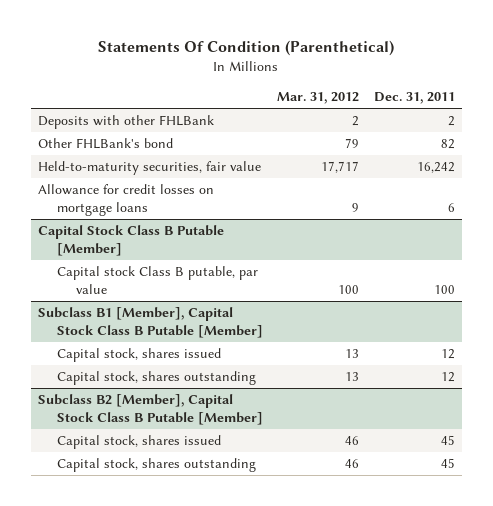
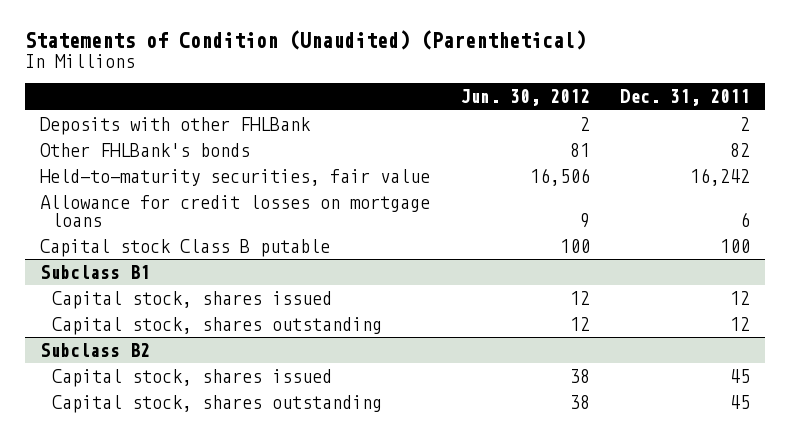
[98,40,395,57] Statements Of Condition (Parenthetical) -> [24,30,586,51] Statements of Condition (Unaudited) (Parenthetical)
[277,92,360,105] Mar. 31, 2012 -> none
none -> [459,89,590,107] Jun. 30, 2012
[37,138,173,150] Other FHLBank's bond -> [39,143,250,158] Other FHLBank's bonds
[37,225,224,257] Capital Stock Class B Putable [Member] -> none
[37,307,263,339] Subclass B1 [Member], Capital Stock Class B Putable [Member] -> none
[56,266,258,295] Capital stock Class B putable, par value -> [39,239,330,258] Capital stock Class B putable
none -> [39,265,150,280] Subclass B1
[37,394,263,426] Subclass B2 [Member], Capital Stock Class B Putable [Member] -> none
none -> [39,343,150,358] Subclass B2

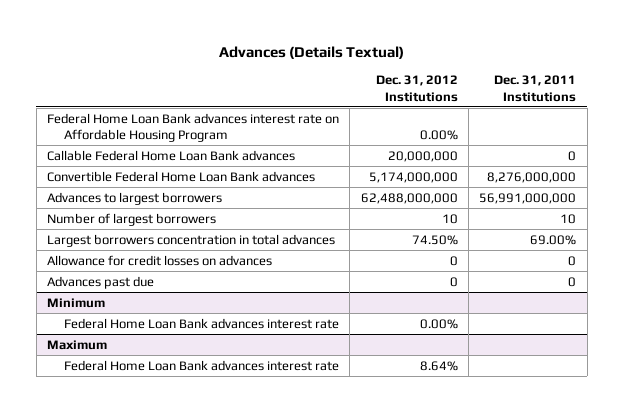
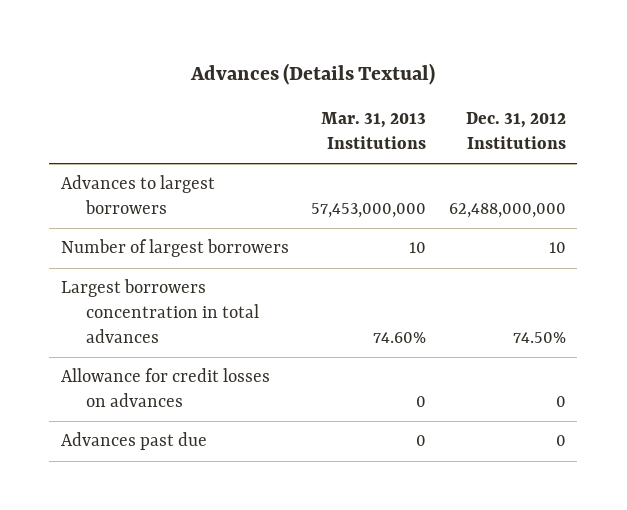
[494,75,577,102] Dec. 31, 2011 Institutions -> none
none -> [321,112,427,150] Mar. 31, 2013 Institutions
[47,112,340,143] Federal Home Loan Bank advances interest rate on Affordable Housing Program -> none
[47,149,296,161] Callable Federal Home Loan Bank advances -> none
[47,170,316,182] Convertible Federal Home Loan Bank advances -> none
[47,297,106,308] Minimum -> none
[63,317,339,329] Federal Home Loan Bank advances interest rate -> none
[47,339,108,350] Maximum -> none
[63,359,339,371] Federal Home Loan Bank advances interest rate -> none

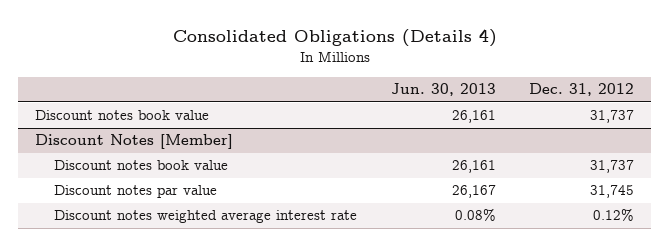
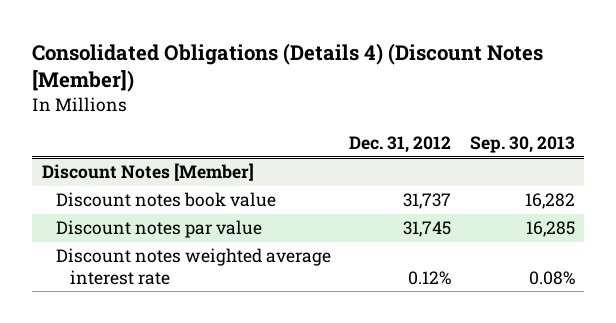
[172,28,497,47] Consolidated Obligations (Details 4) -> [32,42,544,93] Consolidated Obligations (Details 4) (Discount Notes [Member])
[390,83,496,97] Jun. 30, 2013 -> none
none -> [469,136,575,154] Sep. 30, 2013
[35,110,210,121] Discount notes book value -> none

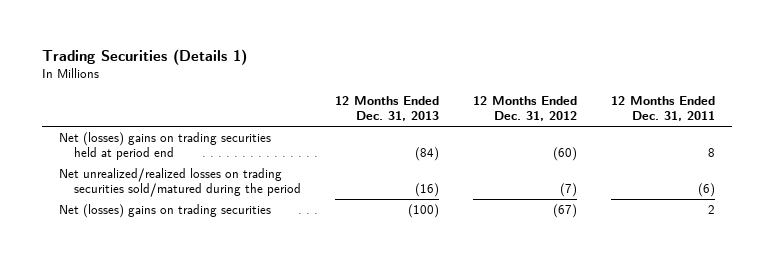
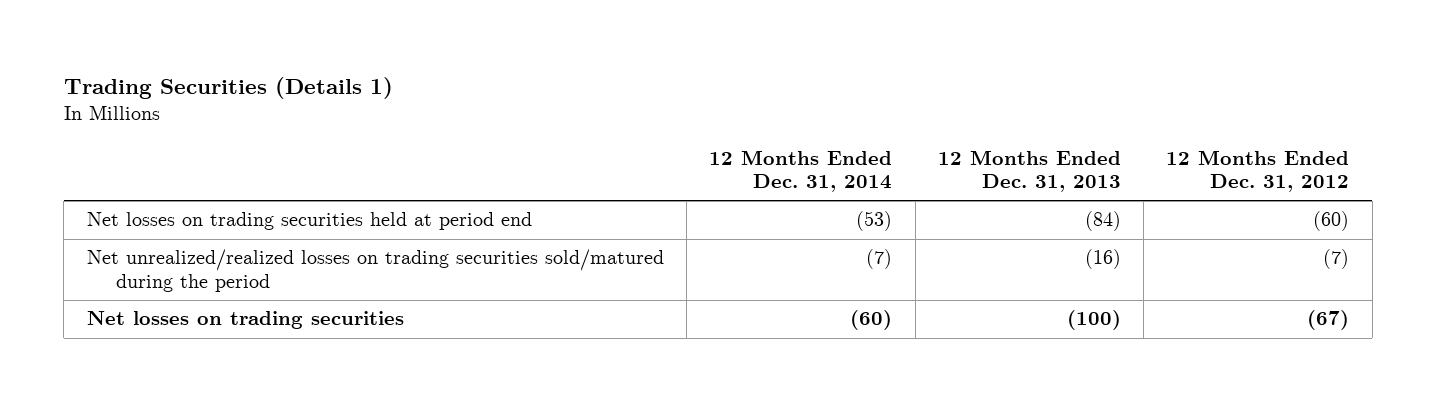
[610,96,715,121] 12 Months Ended Dec. 31, 2011 -> none
none -> [709,149,893,193] 12 Months Ended Dec. 31, 2014
[58,131,271,160] Net (losses) gains on trading securities held at period end -> [86,212,532,231] Net losses on trading securities held at period end
[58,203,271,218] Net (losses) gains on trading securities -> [86,311,404,330] Net losses on trading securities

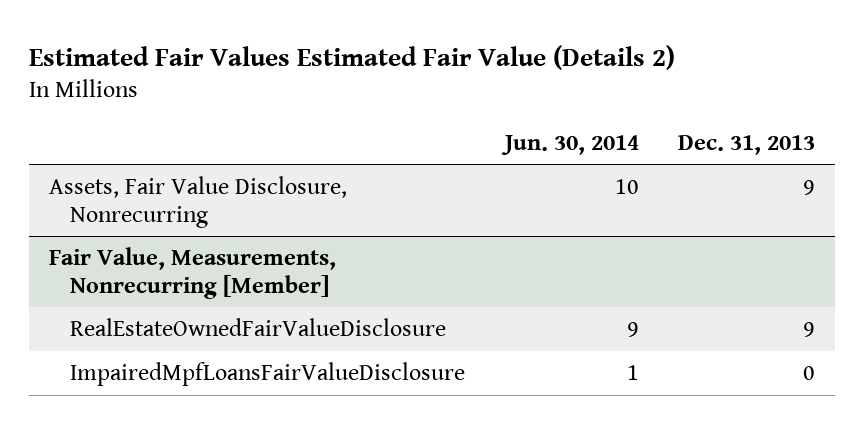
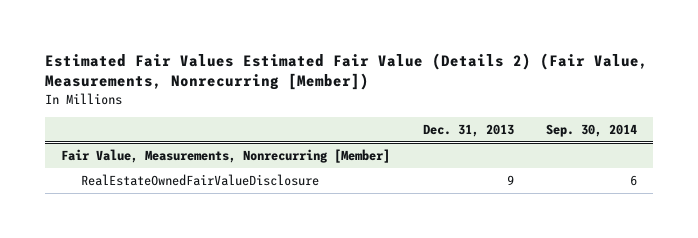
[29,44,676,70] Estimated Fair Values Estimated Fair Value (Details 2) -> [45,52,649,91] Estimated Fair Values Estimated Fair Value (Details 2) (Fair Value, Measurements, Nonrecurring [Member])
[500,134,639,155] Jun. 30, 2014 -> none
none -> [546,123,638,137] Sep. 30, 2014
[49,176,348,228] Assets, Fair Value Disclosure, Nonrecurring -> none
[70,362,466,387] ImpairedMpfLoansFairValueDisclosure -> none

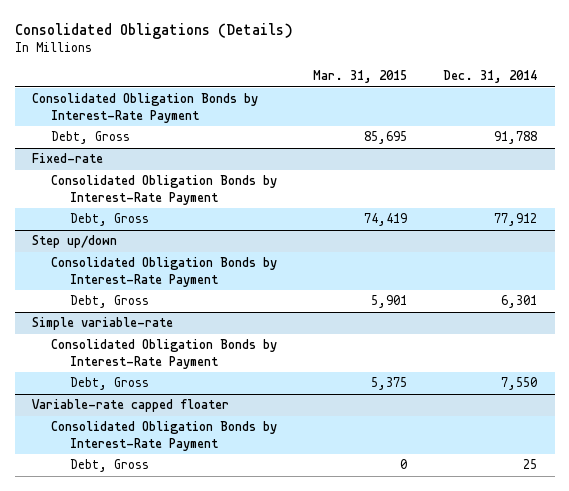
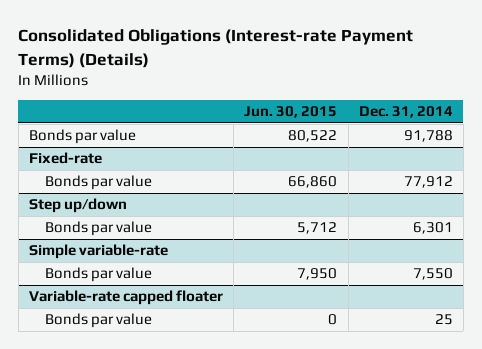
[14,22,293,39] Consolidated Obligations (Details) -> [18,29,414,68] Consolidated Obligations (Interest-rate Payment Terms) (Details)
[313,70,408,84] Mar. 31, 2015 -> none
none -> [244,105,338,118] Jun. 30, 2015
[32,93,259,123] Consolidated Obligation Bonds by Interest-Rate Payment -> none
[51,131,131,145] Debt, Gross -> [28,129,136,145] Bonds par value
[51,175,278,205] Consolidated Obligation Bonds by Interest-Rate Payment -> none
[70,213,150,227] Debt, Gross -> [44,175,152,191] Bonds par value
[51,257,278,287] Consolidated Obligation Bonds by Interest-Rate Payment -> none
[70,295,150,309] Debt, Gross -> [44,221,152,237] Bonds par value
[51,339,278,369] Consolidated Obligation Bonds by Interest-Rate Payment -> none
[70,377,150,391] Debt, Gross -> [44,267,152,283] Bonds par value
[51,421,278,451] Consolidated Obligation Bonds by Interest-Rate Payment -> none
[70,459,150,473] Debt, Gross -> none
none -> [44,313,152,329] Bonds par value

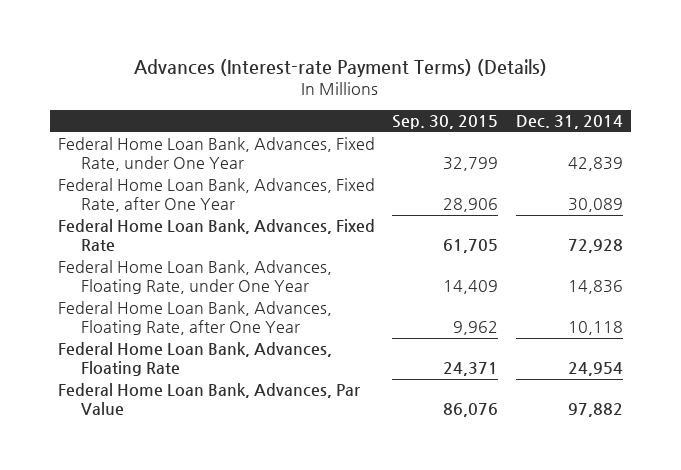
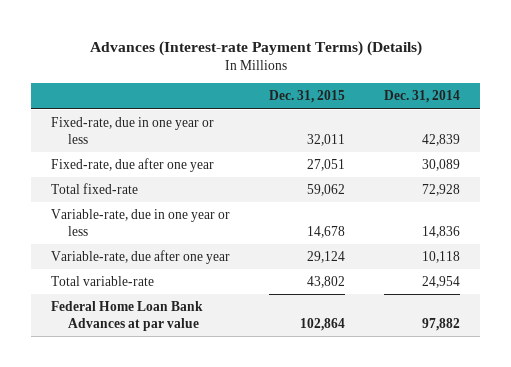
[392,115,499,130] Sep. 30, 2015 -> none
none -> [269,90,346,104] Dec. 31, 2015
[58,137,376,171] Federal Home Loan Bank, Advances, Fixed Rate, under One Year -> [50,117,214,144] Fixed-rate, due in one year or less
[58,178,376,212] Federal Home Loan Bank, Advances, Fixed Rate, after One Year -> [50,158,214,173] Fixed-rate, due after one year
[58,219,376,251] Federal Home Loan Bank, Advances, Fixed Rate -> [50,183,138,195] Total fixed-rate
[58,260,333,294] Federal Home Loan Bank, Advances, Floating Rate, under One Year -> [50,209,230,236] Variable-rate, due in one year or less
[58,301,333,335] Federal Home Loan Bank, Advances, Floating Rate, after One Year -> [50,250,230,265] Variable-rate, due after one year
[58,342,333,376] Federal Home Loan Bank, Advances, Floating Rate -> [50,276,154,287] Total variable-rate
[58,383,361,415] Federal Home Loan Bank, Advances, Par Value -> [50,301,203,331] Federal Home Loan Bank Advances at par value

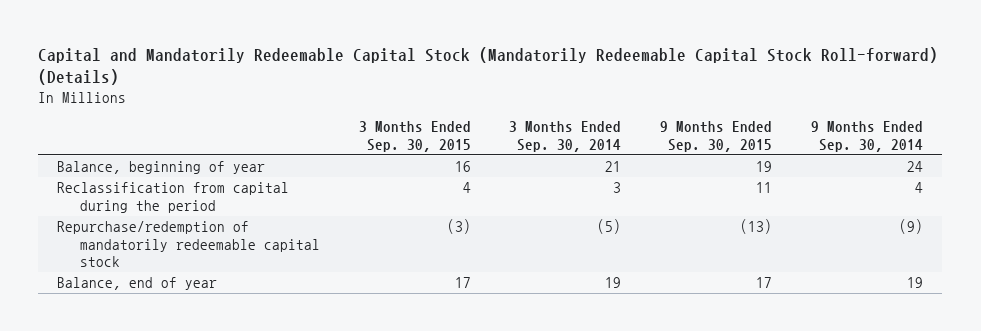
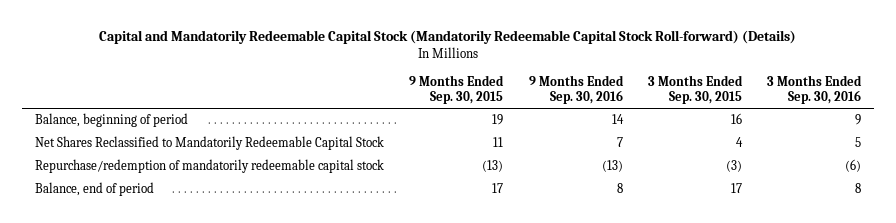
[509,121,622,152] 3 Months Ended Sep. 30, 2014 -> none
[811,121,924,152] 9 Months Ended Sep. 30, 2014 -> none
none -> [528,74,624,105] 9 Months Ended Sep. 30, 2016
none -> [767,74,863,105] 3 Months Ended Sep. 30, 2016
[57,161,266,175] Balance, beginning of year -> [34,113,188,128] Balance, beginning of period
[57,182,290,213] Reclassification from capital during the period -> [34,136,384,151] Net Shares Reclassified to Mandatorily Redeemable Capital Stock
[57,277,218,291] Balance, end of year -> [34,182,154,197] Balance, end of period

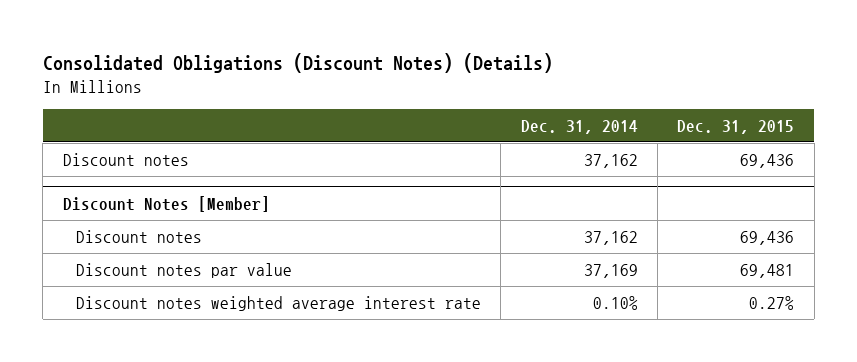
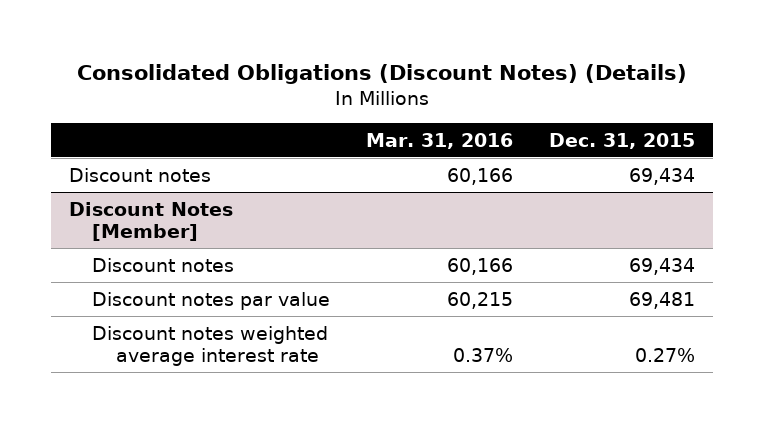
[520,119,638,134] Dec. 31, 2014 -> none
none -> [366,132,514,149] Mar. 31, 2016
[740,154,795,169] 69,436 -> [628,167,695,185] 69,434
[740,231,795,246] 69,436 -> [628,257,695,275] 69,434

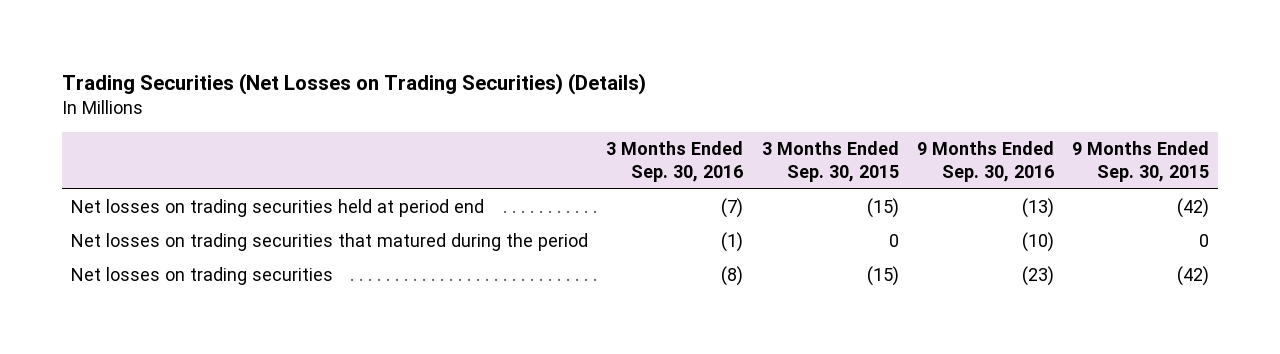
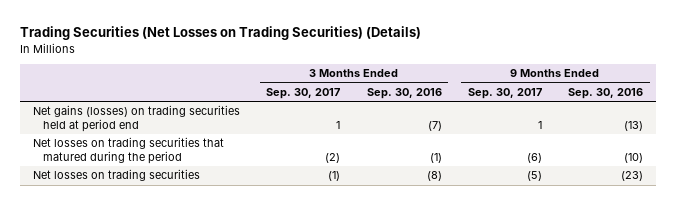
[761,141,899,182] 3 Months Ended Sep. 30, 2015 -> none
[1072,141,1210,182] 9 Months Ended Sep. 30, 2015 -> none
none -> [266,87,341,99] Sep. 30, 2017
none -> [467,87,542,99] Sep. 30, 2017
[71,199,485,218] Net losses on trading securities held at period end -> [33,105,241,132] Net gains (losses) on trading securities held at period end

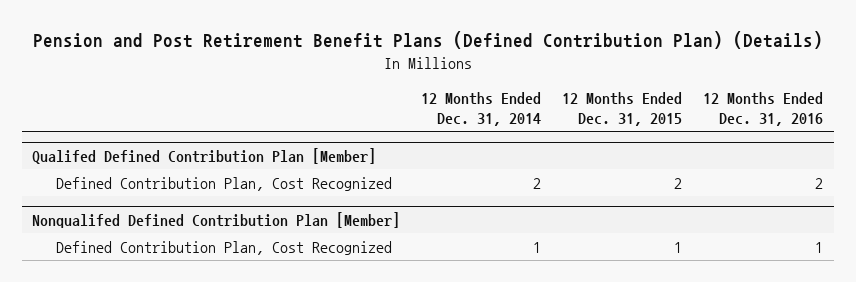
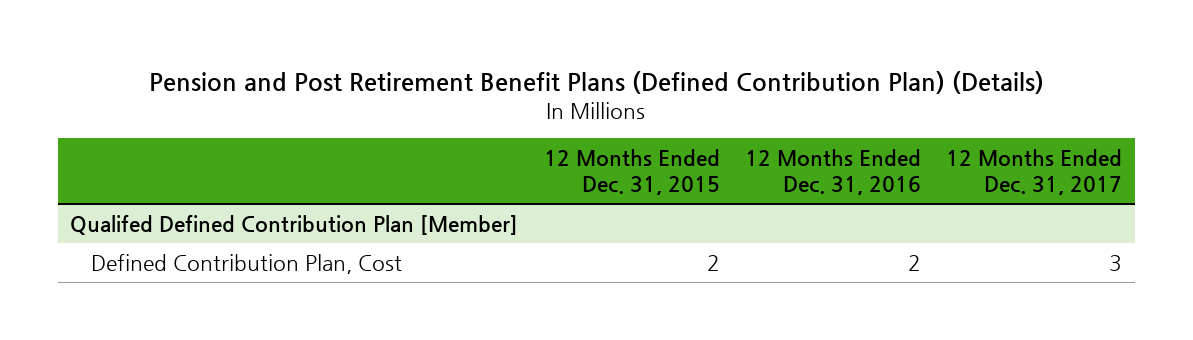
[421,91,542,126] 12 Months Ended Dec. 31, 2014 -> none
none -> [946,149,1123,195] 12 Months Ended Dec. 31, 2017
[32,211,401,228] Nonqualifed Defined Contribution Plan [Member] -> none
[56,240,393,255] Defined Contribution Plan, Cost Recognized -> none
[56,176,393,191] Defined Contribution Plan, Cost Recognized -> [90,253,402,274] Defined Contribution Plan, Cost

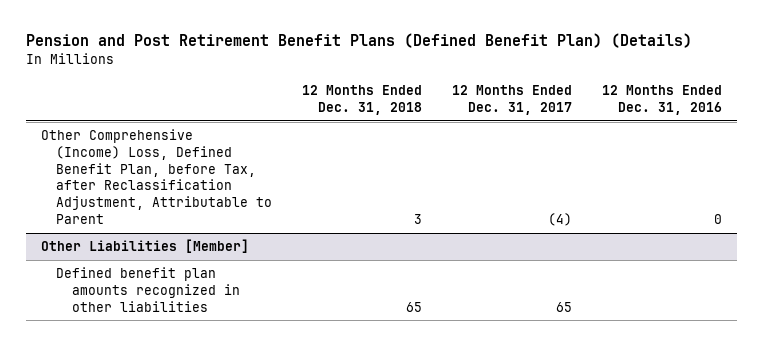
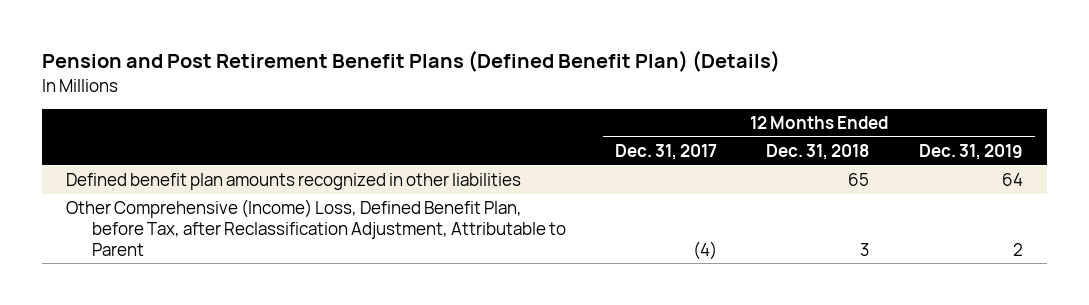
[601,85,722,116] 12 Months Ended Dec. 31, 2016 -> none
none -> [918,144,1023,161] Dec. 31, 2019
none -> [66,173,522,191] Defined benefit plan amounts recognized in other liabilities
[41,239,250,254] Other Liabilities [Member] -> none
[56,267,240,312] Defined benefit plan amounts recognized in other liabilities -> none

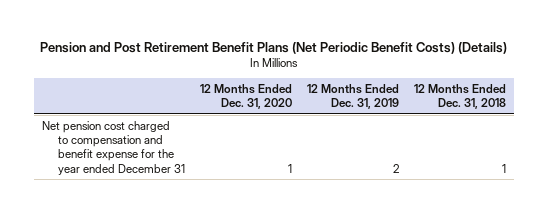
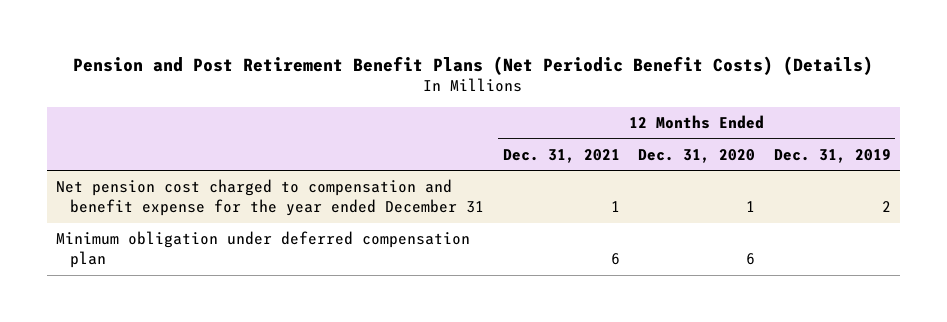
[414,83,507,110] 12 Months Ended Dec. 31, 2018 -> none
none -> [502,148,620,163] Dec. 31, 2021
none -> [56,231,471,269] Minimum obligation under deferred compensation plan

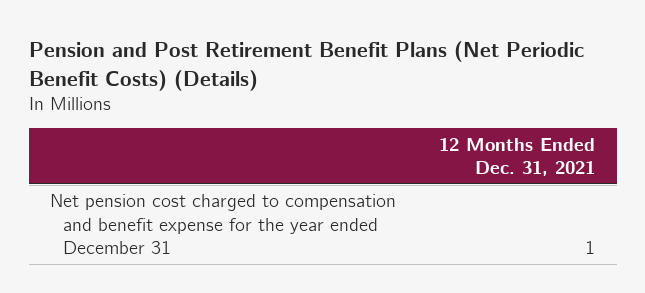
[638,148,756,163] Dec. 31, 2020 -> none
[773,148,891,163] Dec. 31, 2019 -> none
[56,231,471,269] Minimum obligation under deferred compensation plan -> none

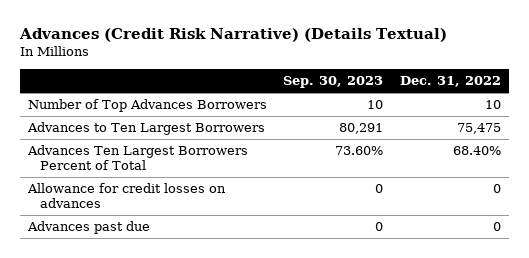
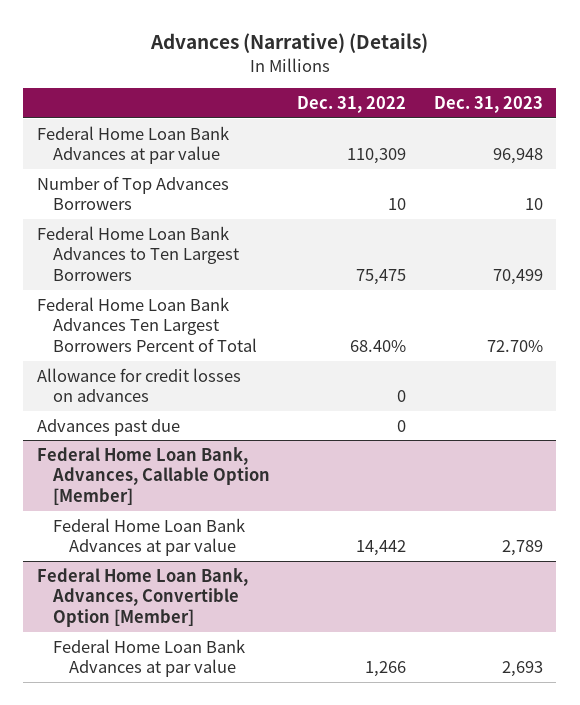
[18,28,447,43] Advances (Credit Risk Narrative) (Details Textual) -> [149,33,428,54] Advances (Narrative) (Details)
[283,76,384,89] Sep. 30, 2023 -> none
none -> [433,96,543,114] Dec. 31, 2023
none -> [37,125,230,165] Federal Home Loan Bank Advances at par value
[26,122,265,136] Advances to Ten Largest Borrowers -> [37,225,239,282] Federal Home Loan Bank Advances to Ten Largest Borrowers
[26,145,248,171] Advances Ten Largest Borrowers Percent of Total -> [37,296,257,353] Federal Home Loan Bank Advances Ten Largest Borrowers Percent of Total
none -> [37,446,270,506] Federal Home Loan Bank, Advances, Callable Option [Member]
none -> [52,517,245,557] Federal Home Loan Bank Advances at par value
none -> [37,567,249,628] Federal Home Loan Bank, Advances, Convertible Option [Member]
none -> [52,638,245,678] Federal Home Loan Bank Advances at par value

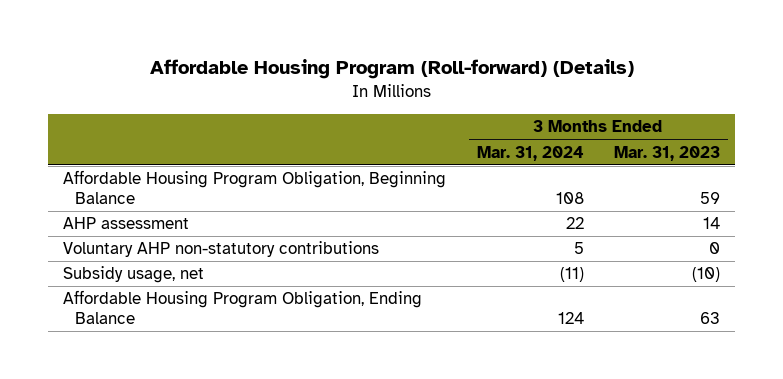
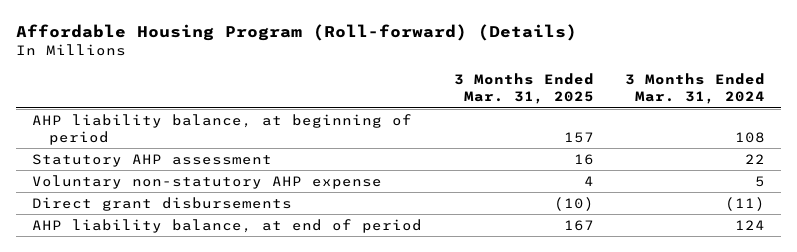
[614,145,721,161] Mar. 31, 2023 -> none
none -> [453,73,594,105] 3 Months Ended Mar. 31, 2025
[63,170,447,205] Affordable Housing Program Obligation, Beginning Balance -> [32,113,413,145] AHP liability balance, at beginning of period
[63,217,190,230] AHP assessment -> [32,153,273,167] Statutory AHP assessment
[63,241,380,258] Voluntary AHP non-statutory contributions -> [32,174,383,189] Voluntary non-statutory AHP expense
[63,266,205,284] Subsidy usage, net -> [32,196,293,211] Direct grant disbursements
[63,290,423,325] Affordable Housing Program Obligation, Ending Balance -> [32,218,423,233] AHP liability balance, at end of period

